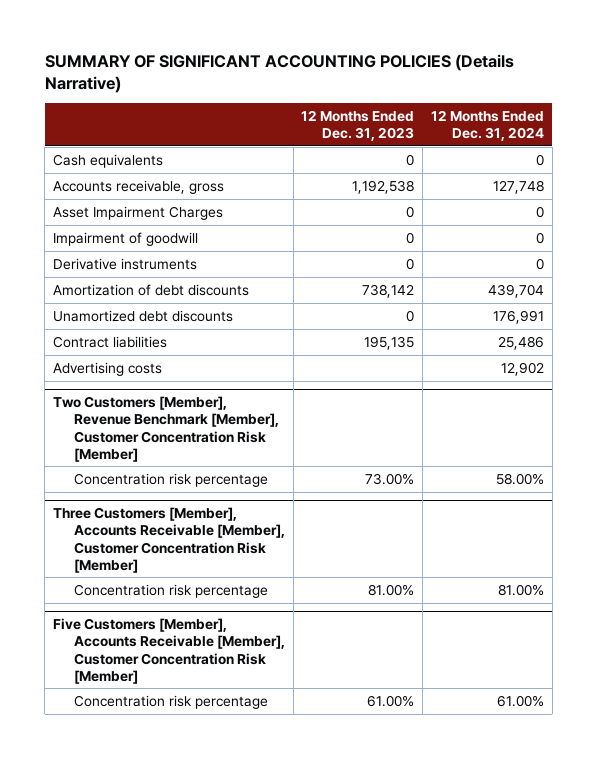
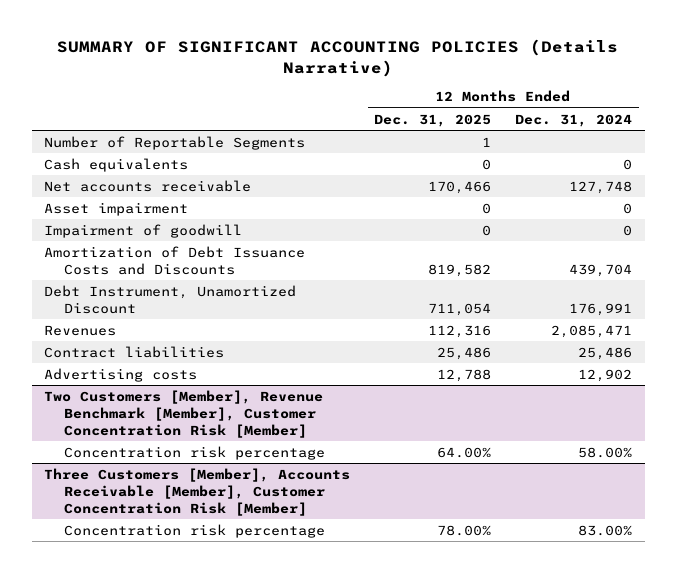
[301,109,415,141] 12 Months Ended Dec. 31, 2023 -> none
none -> [374,113,492,127] Dec. 31, 2025
none -> [43,135,305,150] Number of Reportable Segments
[52,179,224,194] Accounts receivable, gross -> [43,179,251,192] Net accounts receivable
[52,205,223,220] Asset Impairment Charges -> [43,201,188,216] Asset impairment
[52,257,197,270] Derivative instruments -> none
[52,283,249,296] Amortization of debt discounts -> [43,245,305,275] Amortization of Debt Issuance Costs and Discounts
[52,309,233,322] Unamortized debt discounts -> [43,284,296,314] Debt Instrument, Unamortized Discount
none -> [43,324,116,336] Revenues
[52,618,285,684] Five Customers [Member], Accounts Receivable [Member], Customer Concentration Risk [Member] -> none
[73,694,268,709] Concentration risk percentage -> none
[497,583,544,596] 81.00% -> [578,524,633,536] 83.00%

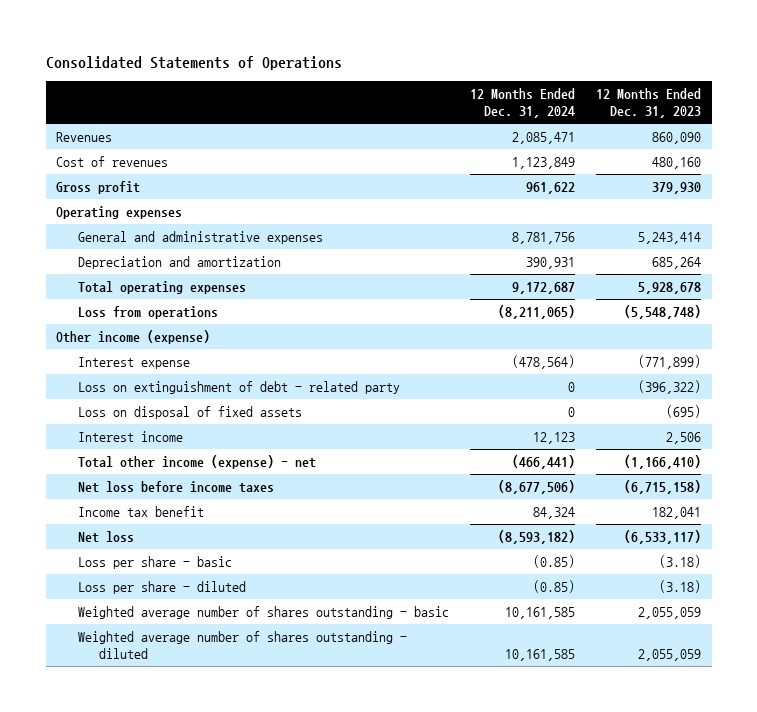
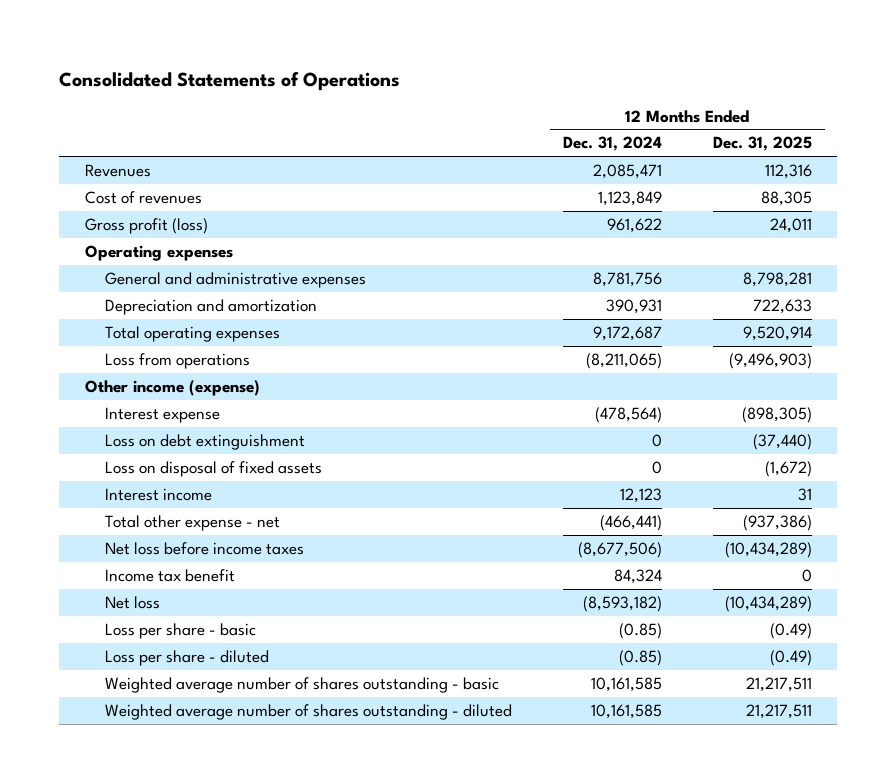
[595,87,701,119] 12 Months Ended Dec. 31, 2023 -> none
none -> [712,136,812,152] Dec. 31, 2025
[56,180,141,194] Gross profit -> [84,217,208,234] Gross profit (loss)
[77,380,400,394] Loss on extinguishment of debt - related party -> [104,433,305,450] Loss on debt extinguishment
[77,454,316,469] Total other income (expense) - net -> [104,514,280,531] Total other expense - net

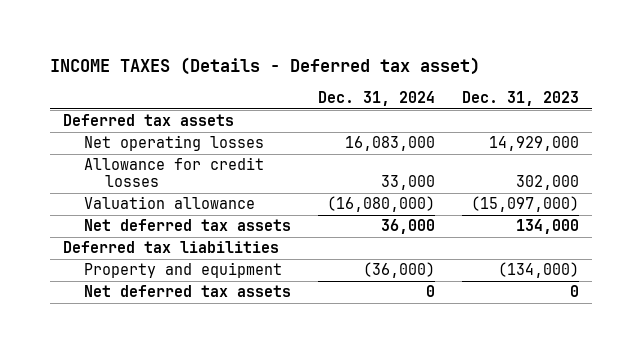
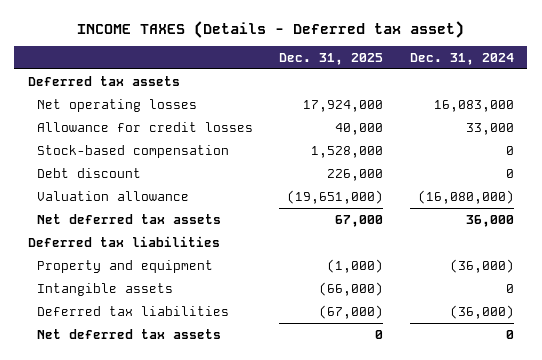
[461,90,579,106] Dec. 31, 2023 -> none
none -> [279,52,384,65] Dec. 31, 2025
none -> [36,144,229,158] Stock-based compensation
none -> [36,167,141,178] Debt discount
none -> [36,282,173,296] Intangible assets
none -> [36,305,229,316] Deferred tax liabilities

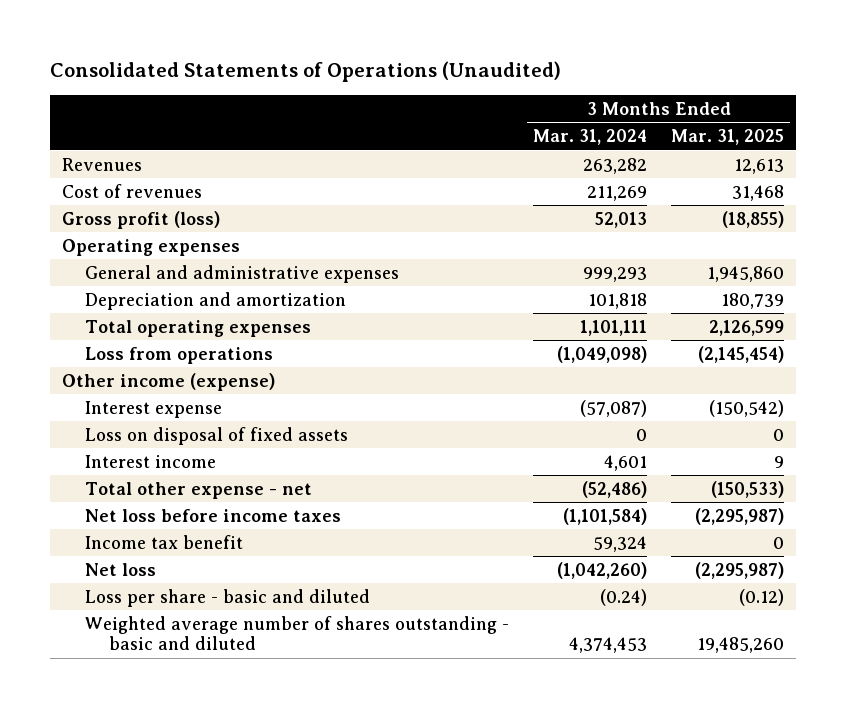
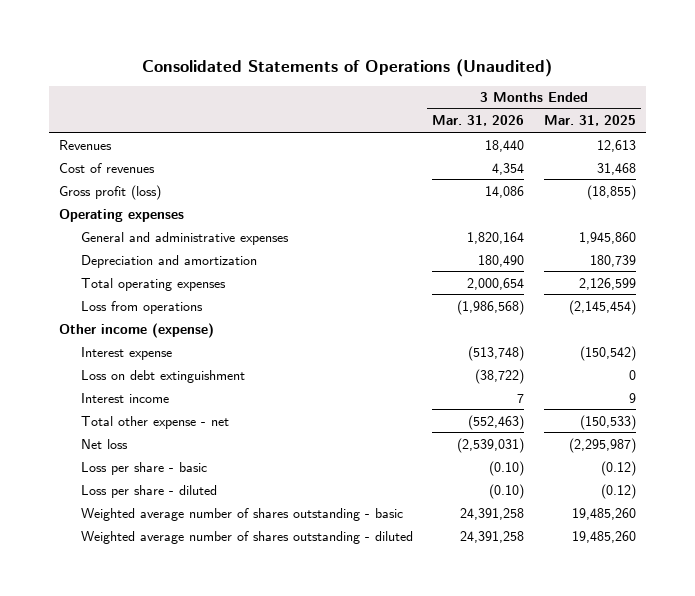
[533,129,648,146] Mar. 31, 2024 -> none
none -> [432,115,525,127] Mar. 31, 2026
[85,426,349,445] Loss on disposal of fixed assets -> none
none -> [80,369,245,383] Loss on debt extinguishment
[85,508,342,522] Net loss before income taxes -> none
[85,534,244,549] Income tax benefit -> none
[85,588,371,607] Loss per share - basic and diluted -> [80,461,207,475] Loss per share - basic
none -> [80,484,217,498] Loss per share - diluted
[85,615,510,651] Weighted average number of shares outstanding - basic and diluted -> [80,507,403,521] Weighted average number of shares outstanding - basic
none -> [80,530,413,544] Weighted average number of shares outstanding - diluted

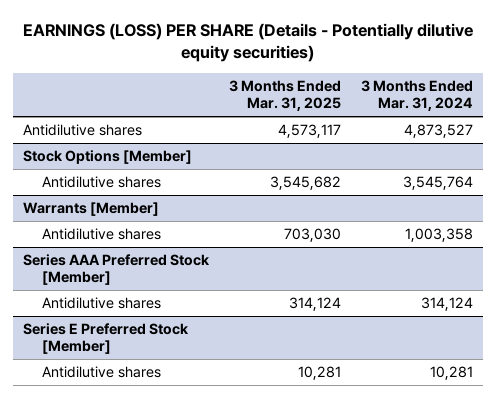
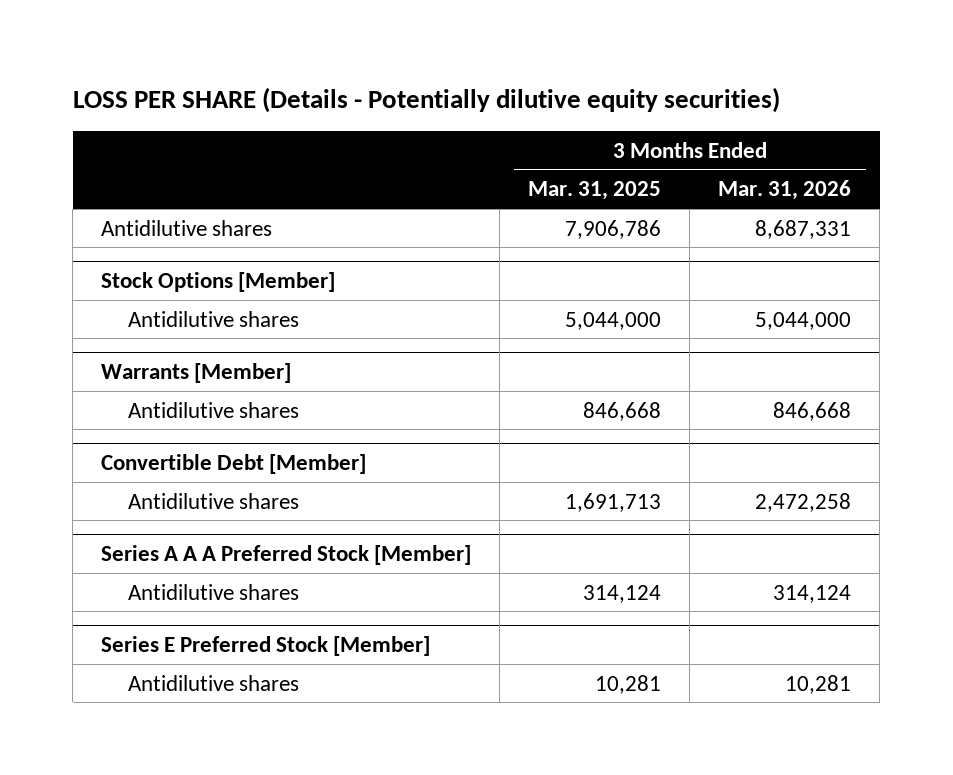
[23,22,474,63] EARNINGS (LOSS) PER SHARE (Details - Potentially dilutive equity securities) -> [72,87,780,114] LOSS PER SHARE (Details - Potentially dilutive equity securities)
[360,79,473,112] 3 Months Ended Mar. 31, 2024 -> none
none -> [718,180,852,201] Mar. 31, 2026
[278,123,342,138] 4,573,117 -> [565,219,662,239] 7,906,786
[270,175,342,190] 3,545,682 -> [565,311,662,330] 5,044,000
[284,227,342,242] 703,030 -> [583,401,662,421] 846,668
none -> [101,454,367,475] Convertible Debt [Member]
none -> [128,492,300,509] Antidilutive shares
[23,253,211,286] Series AAA Preferred Stock [Member] -> [101,545,472,566] Series A A A Preferred Stock [Member]

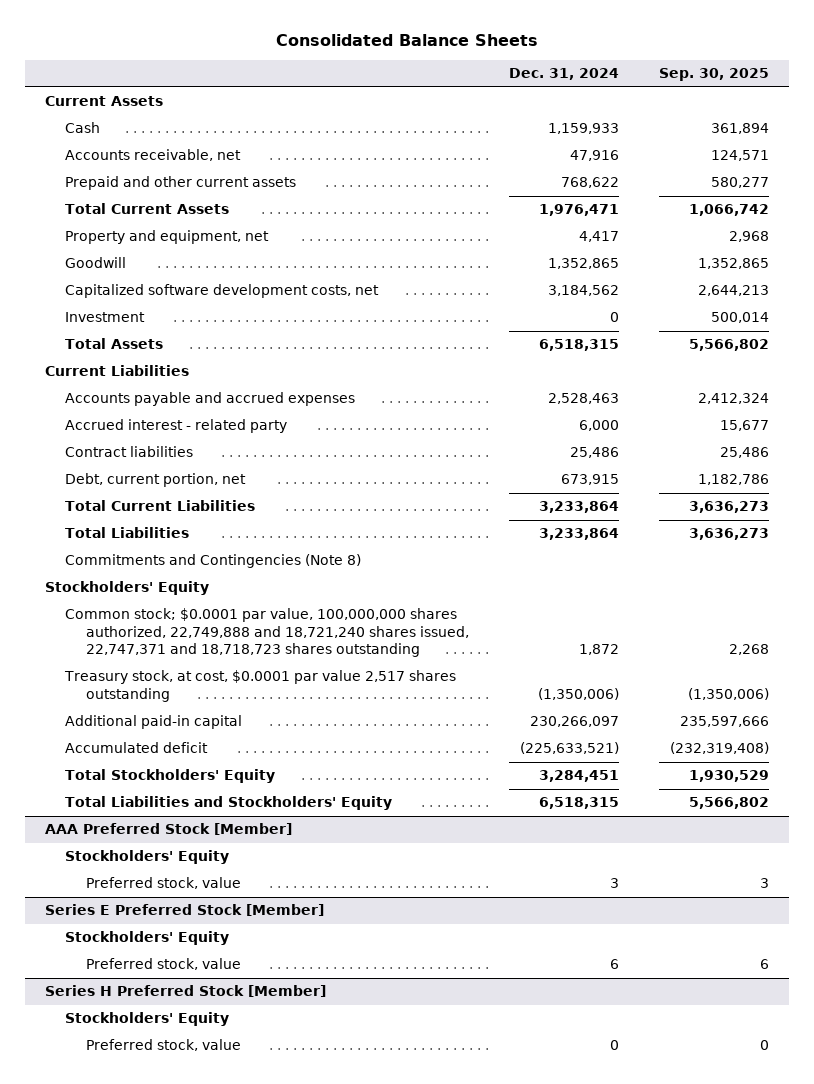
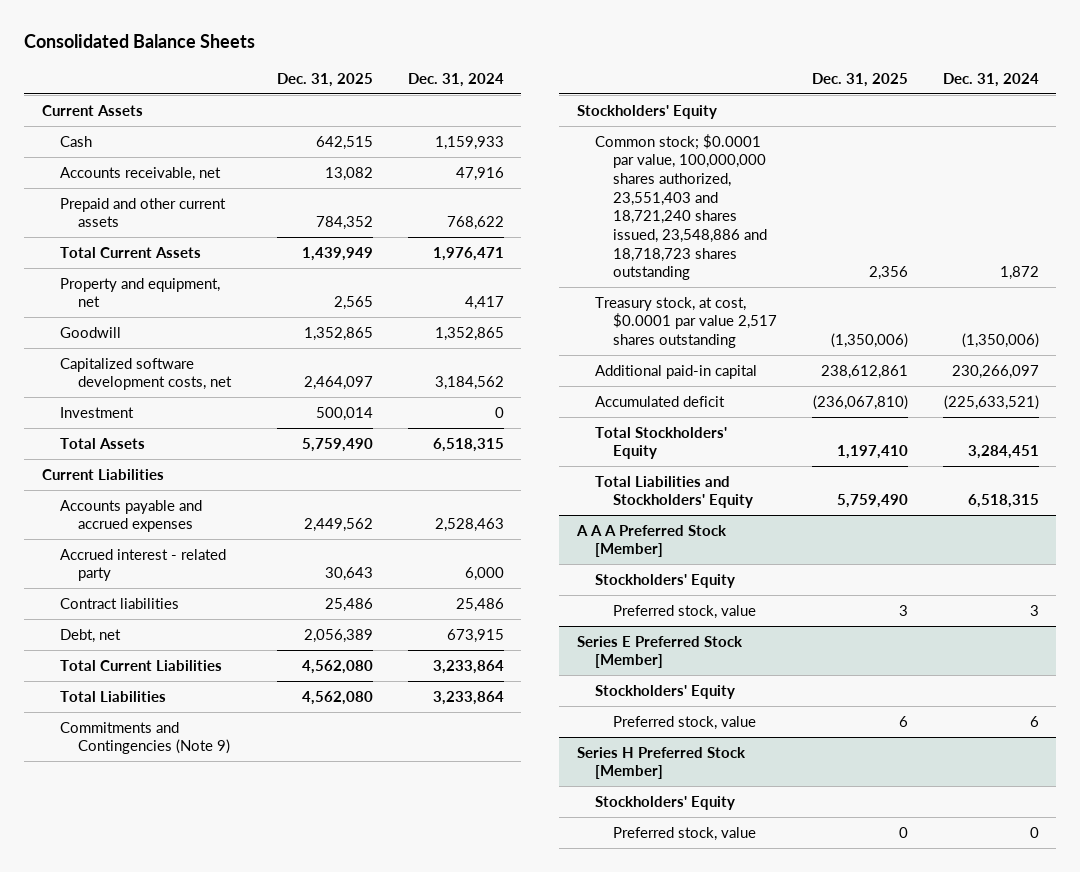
[659,68,770,82] Sep. 30, 2025 -> none
none -> [276,72,373,87] Dec. 31, 2025
[65,473,247,488] Debt, current portion, net -> [59,628,121,643] Debt, net
[65,554,362,569] Commitments and Contingencies (Note 8) -> [59,721,231,755] Commitments and Contingencies (Note 9)
[65,608,469,658] Common stock; $0.0001 par value, 100,000,000 shares authorized, 22,749,888 and 18,721,240 shares issued, 22,747,371 and 18,718,723 shares outstanding -> [594,133,768,281] Common stock; $0.0001 par value, 100,000,000 shares authorized, 23,551,403 and 18,721,240 shares issued, 23,548,886 and 18,718,723 shares outstanding
[45,823,293,836] AAA Preferred Stock [Member] -> [575,524,727,558] A A A Preferred Stock [Member]

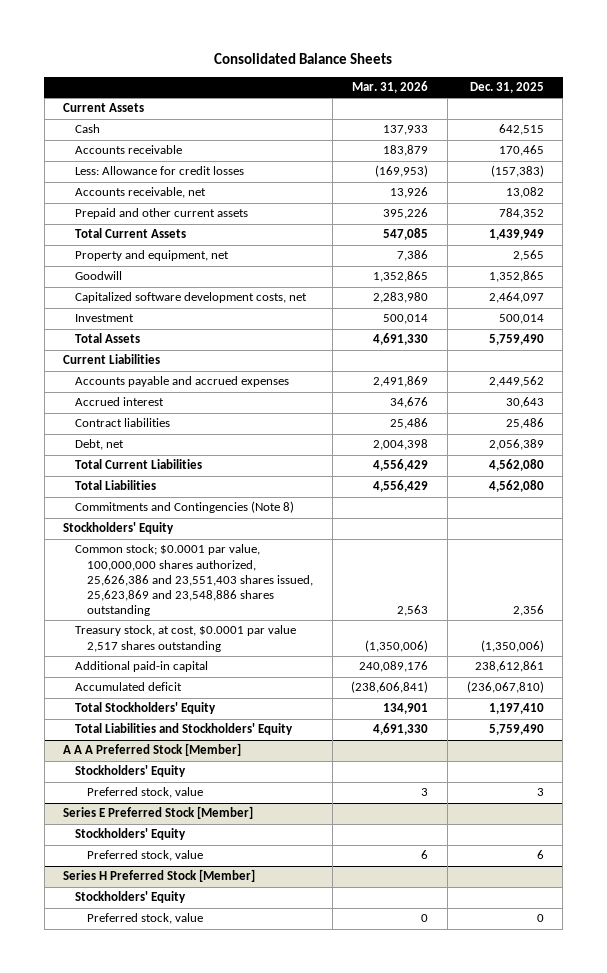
[407,72,504,87] Dec. 31, 2024 -> none
none -> [352,81,429,94] Mar. 31, 2026
none -> [75,145,183,155] Accounts receivable
none -> [75,166,245,176] Less: Allowance for credit losses
[59,548,226,582] Accrued interest - related party -> [75,397,165,407] Accrued interest
[59,721,231,755] Commitments and Contingencies (Note 9) -> [75,501,295,514] Commitments and Contingencies (Note 8)
[594,133,768,281] Common stock; $0.0001 par value, 100,000,000 shares authorized, 23,551,403 and 18,721,240 shares issued, 23,548,886 and 18,718,723 shares outstanding -> [75,544,313,617] Common stock; $0.0001 par value, 100,000,000 shares authorized, 25,626,386 and 23,551,403 shares issued, 25,623,869 and 23,548,886 shares outstanding

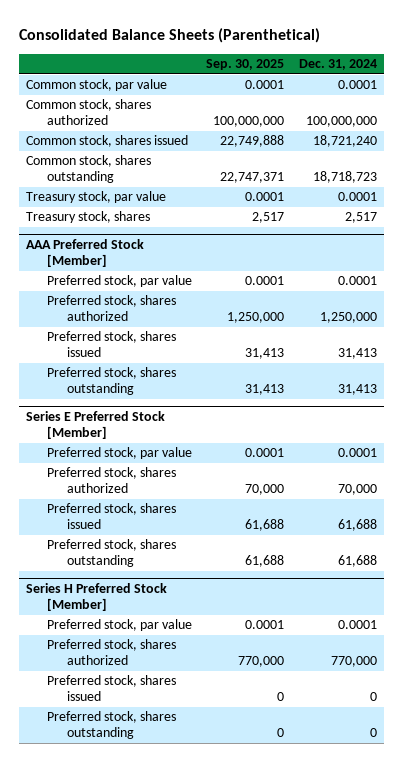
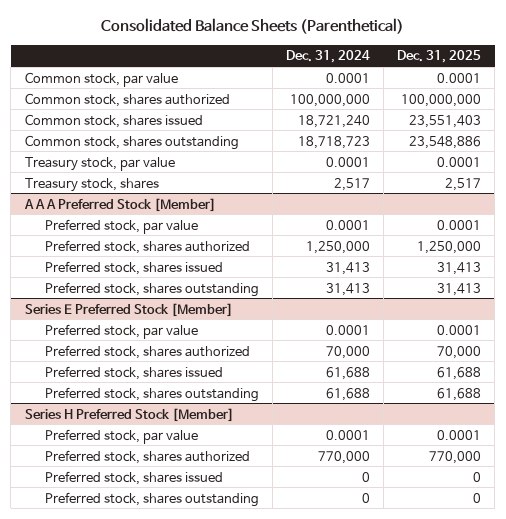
[206,59,285,71] Sep. 30, 2025 -> none
none -> [397,50,482,64] Dec. 31, 2025
[26,239,145,268] AAA Preferred Stock [Member] -> [23,197,216,212] A A A Preferred Stock [Member]

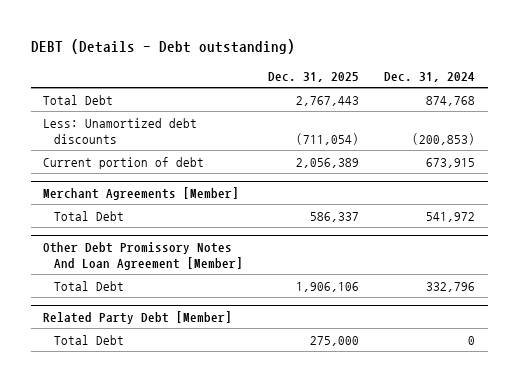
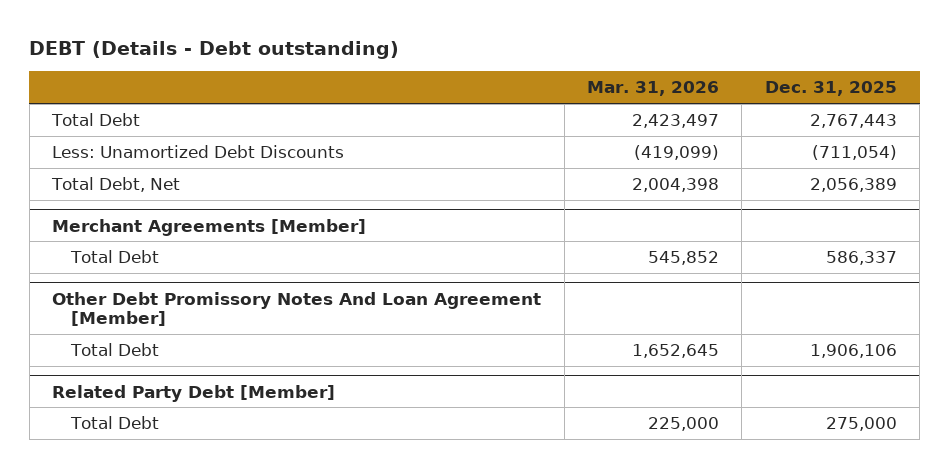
[384,71,476,82] Dec. 31, 2024 -> none
none -> [586,81,719,97] Mar. 31, 2026
[43,117,198,145] Less: Unamortized debt discounts -> [52,145,345,159] Less: Unamortized Debt Discounts
[43,156,205,169] Current portion of debt -> [51,177,181,193] Total Debt, Net

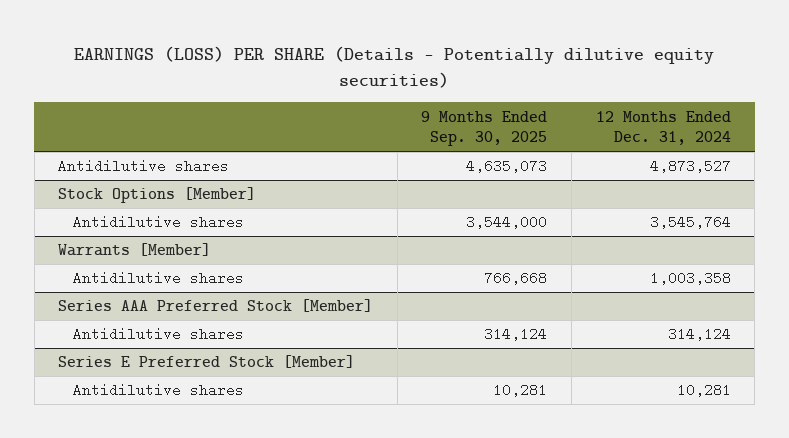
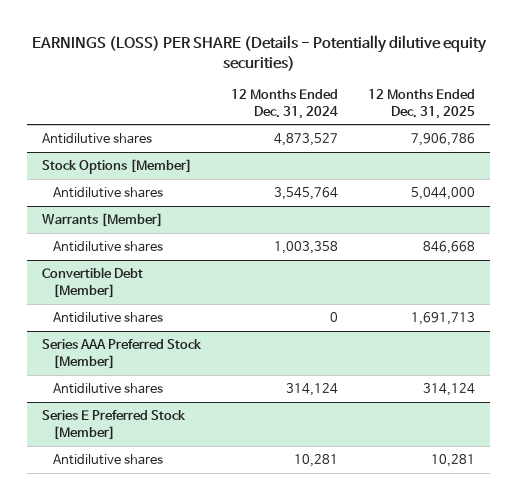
[421,110,548,147] 9 Months Ended Sep. 30, 2025 -> none
none -> [368,88,476,119] 12 Months Ended Dec. 31, 2025
none -> [42,266,144,298] Convertible Debt [Member]
none -> [52,311,163,323] Antidilutive shares

